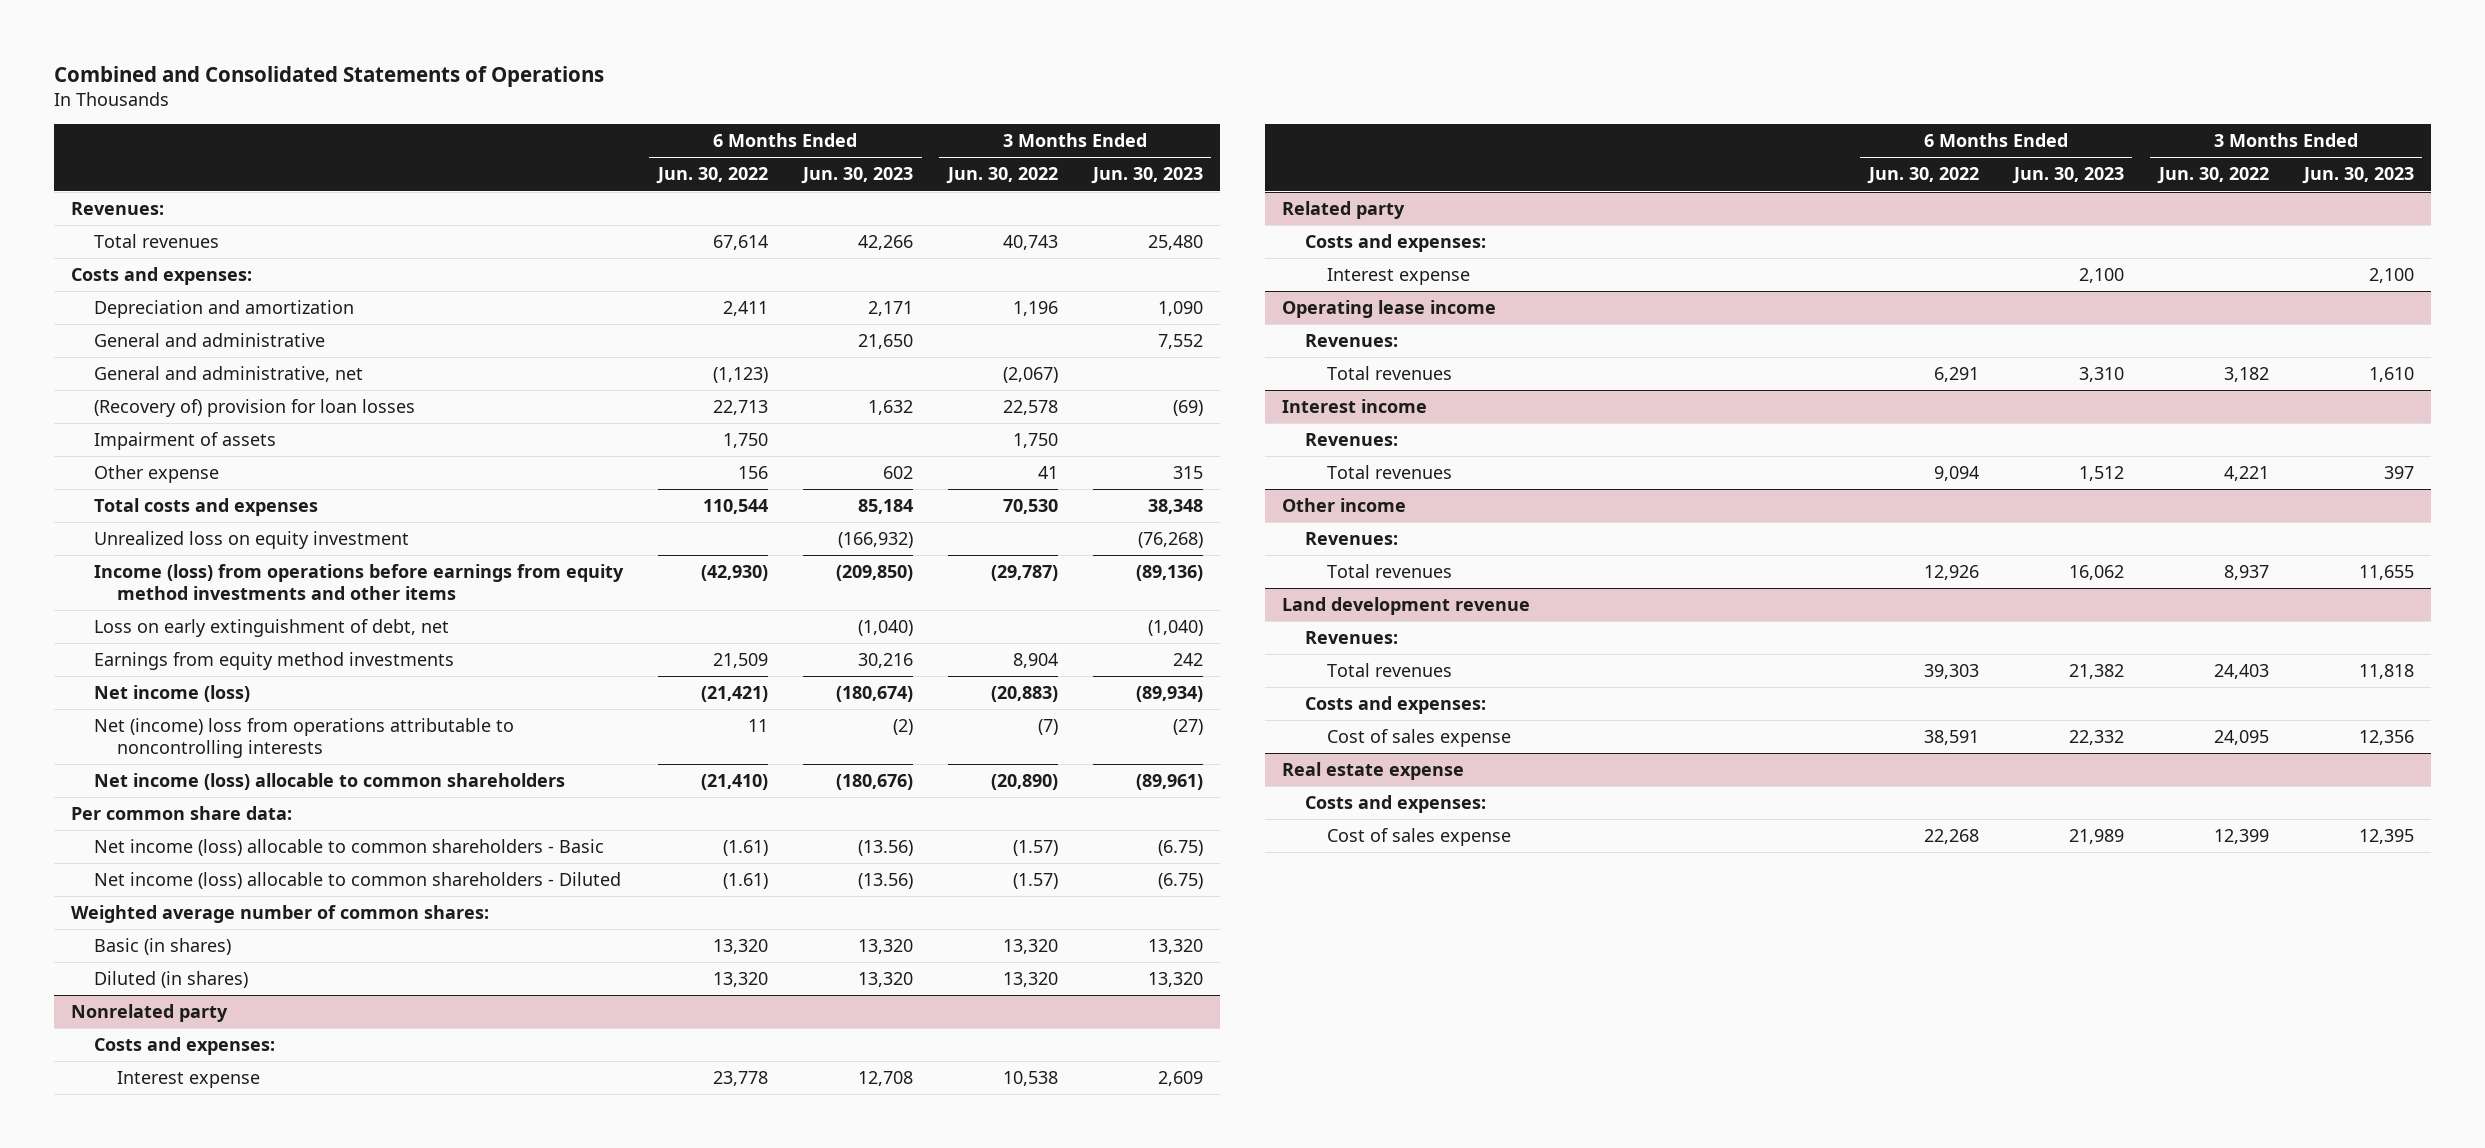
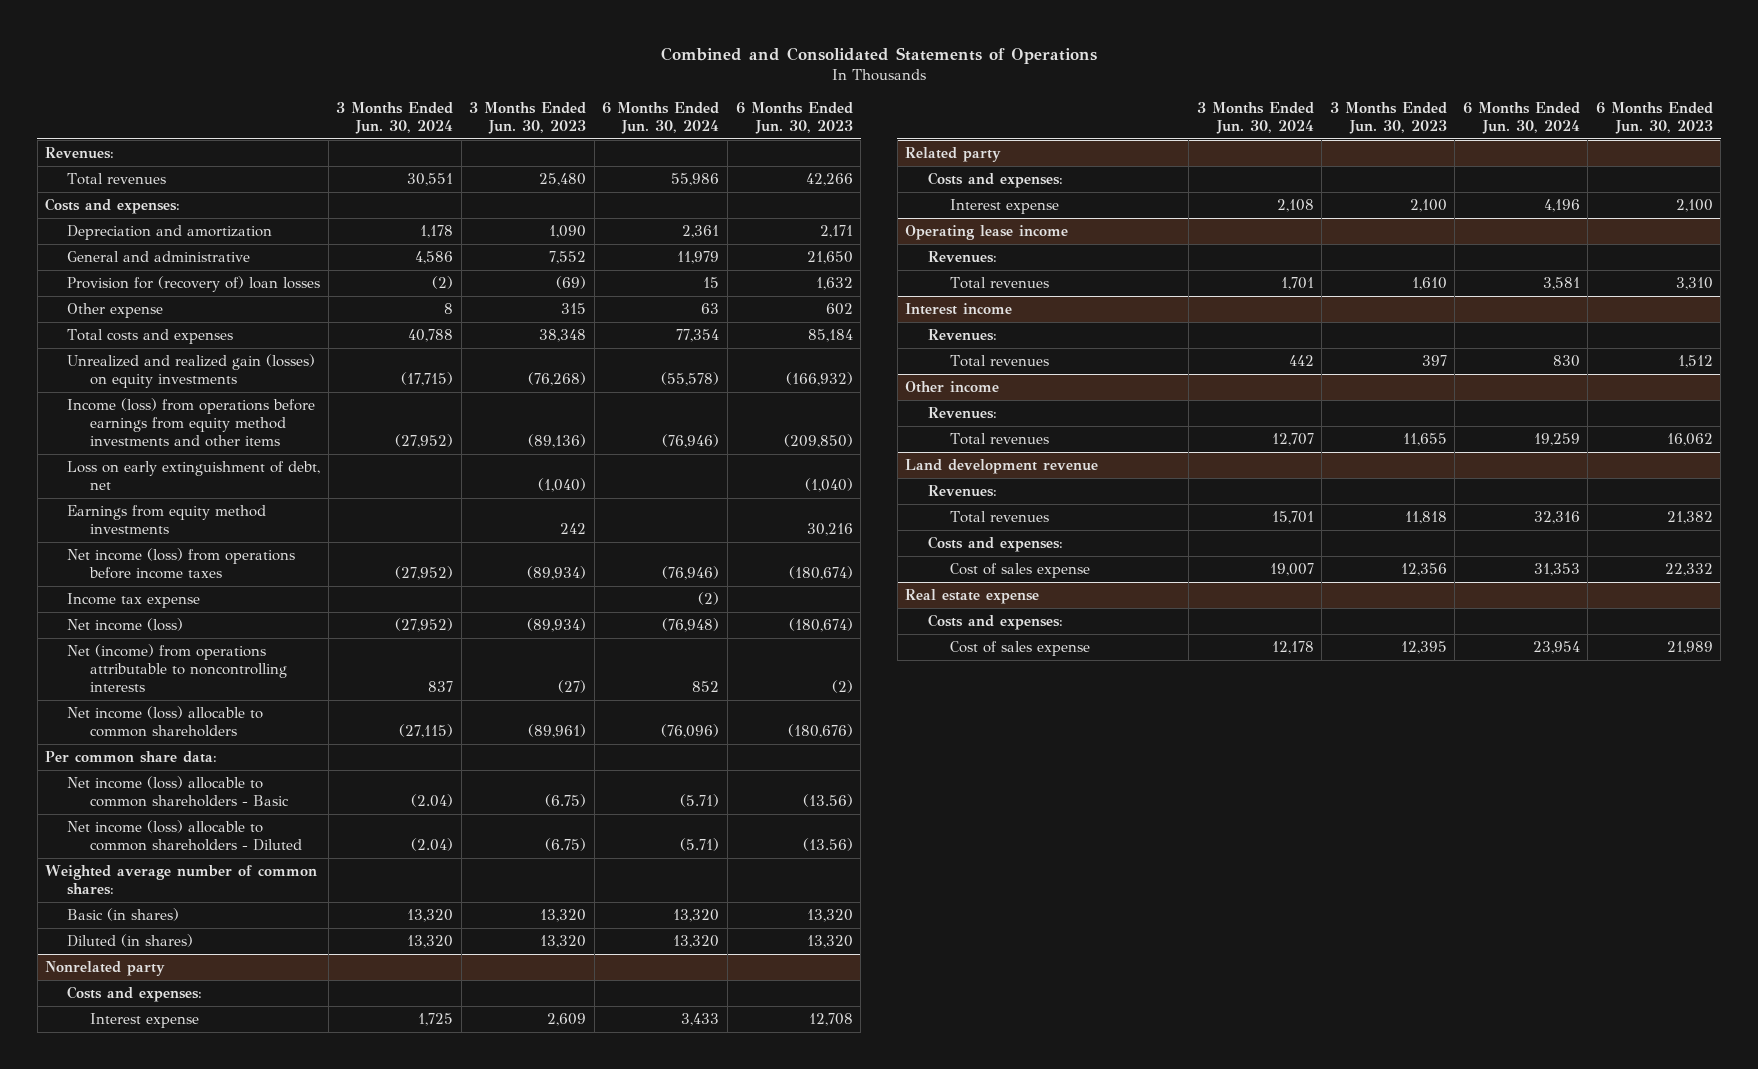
[655,167,768,185] Jun. 30, 2022 -> none
[945,167,1058,185] Jun. 30, 2022 -> none
none -> [336,101,454,134] 3 Months Ended Jun. 30, 2024
none -> [602,101,720,134] 6 Months Ended Jun. 30, 2024
[93,366,363,383] General and administrative, net -> none
[93,432,276,451] Impairment of assets -> none
[93,399,415,418] (Recovery of) provision for loan losses -> [67,276,321,293] Provision for (recovery of) loan losses
[93,531,409,550] Unrealized loss on equity investment -> [67,354,316,389] Unrealized and realized gain (losses) on equity investments
none -> [67,548,296,580] Net income (loss) from operations before income taxes
none -> [67,593,201,609] Income tax expense
[93,718,514,758] Net (income) loss from operations attributable to noncontrolling interests -> [67,644,287,693] Net (income) from operations attributable to noncontrolling interests

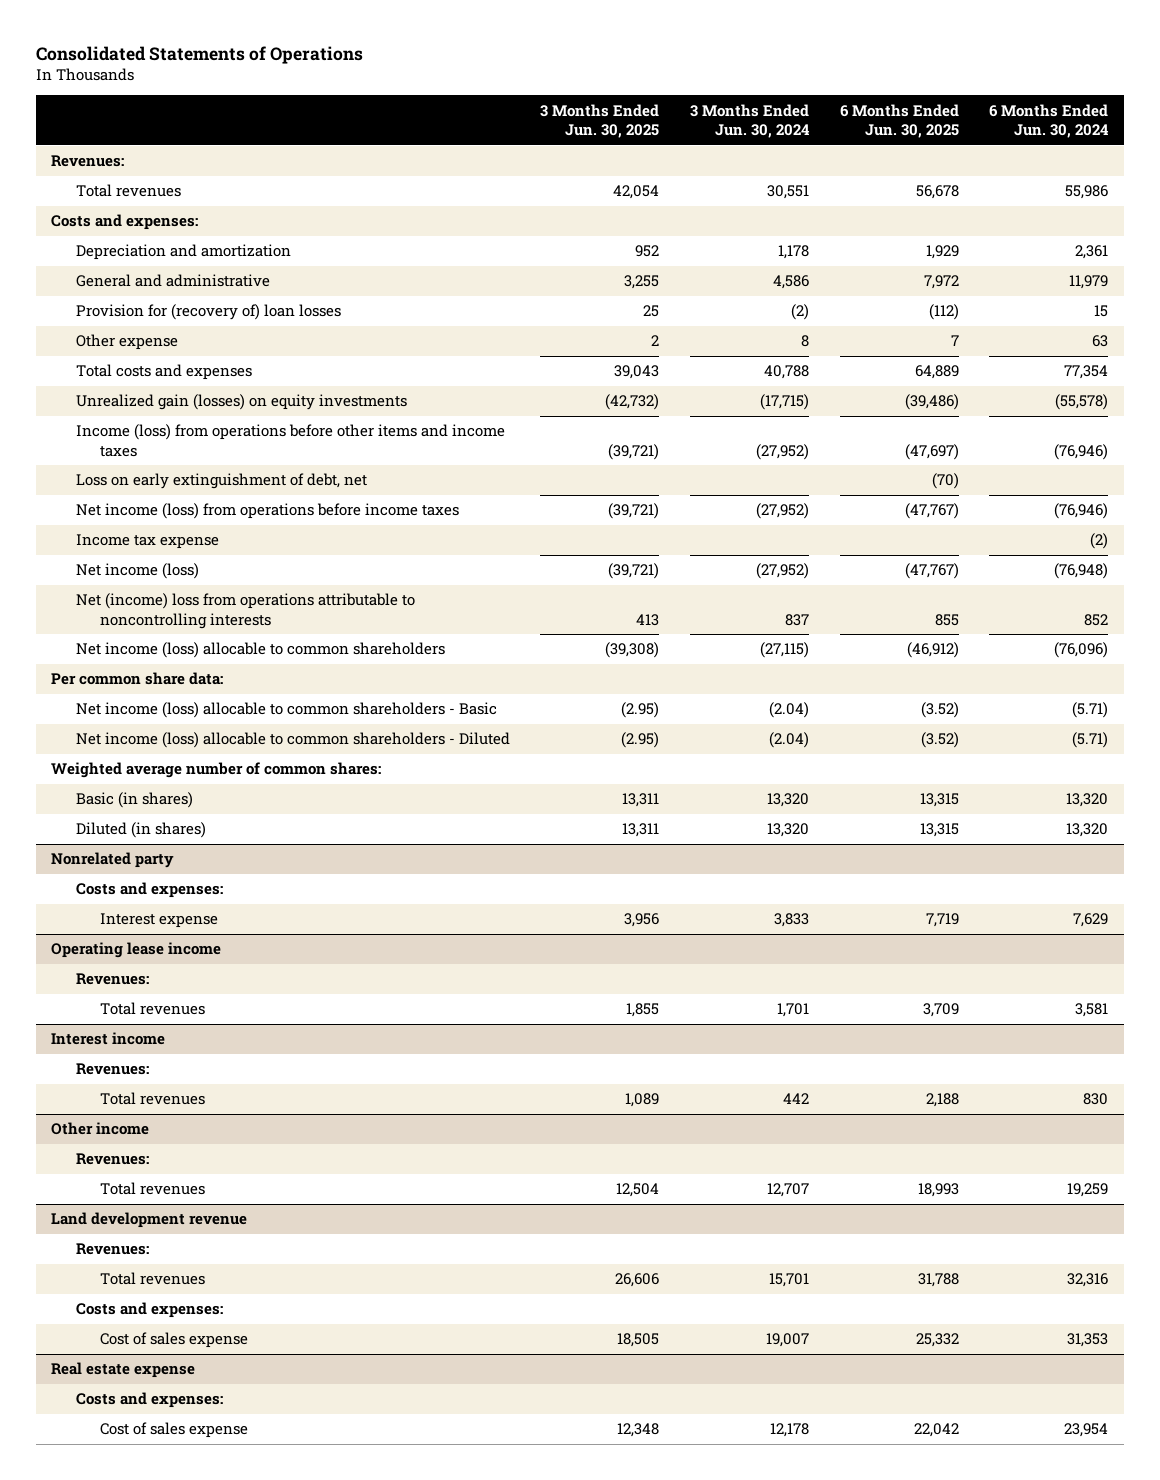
[660,47,1097,65] Combined and Consolidated Statements of Operations -> [36,45,364,64] Consolidated Statements of Operations
[469,101,587,134] 3 Months Ended Jun. 30, 2023 -> none
[735,101,853,134] 6 Months Ended Jun. 30, 2023 -> none
none -> [540,103,660,139] 3 Months Ended Jun. 30, 2025
none -> [839,103,959,139] 6 Months Ended Jun. 30, 2025
[67,354,316,389] Unrealized and realized gain (losses) on equity investments -> [75,394,407,411] Unrealized gain (losses) on equity investments
[67,398,316,448] Income (loss) from operations before earnings from equity method investments and other items -> [75,424,505,457] Income (loss) from operations before other items and income taxes
[67,505,267,535] Earnings from equity method investments -> none
[67,644,287,693] Net (income) from operations attributable to noncontrolling interests -> [75,593,415,629] Net (income) loss from operations attributable to noncontrolling interests
[905,147,1002,163] Related party -> none
[927,172,1063,189] Costs and expenses: -> none
[949,199,1059,215] Interest expense -> none
[418,1013,454,1027] 1,725 -> [774,913,810,928] 3,833
[681,1013,720,1027] 3,433 -> [1073,913,1109,928] 7,629

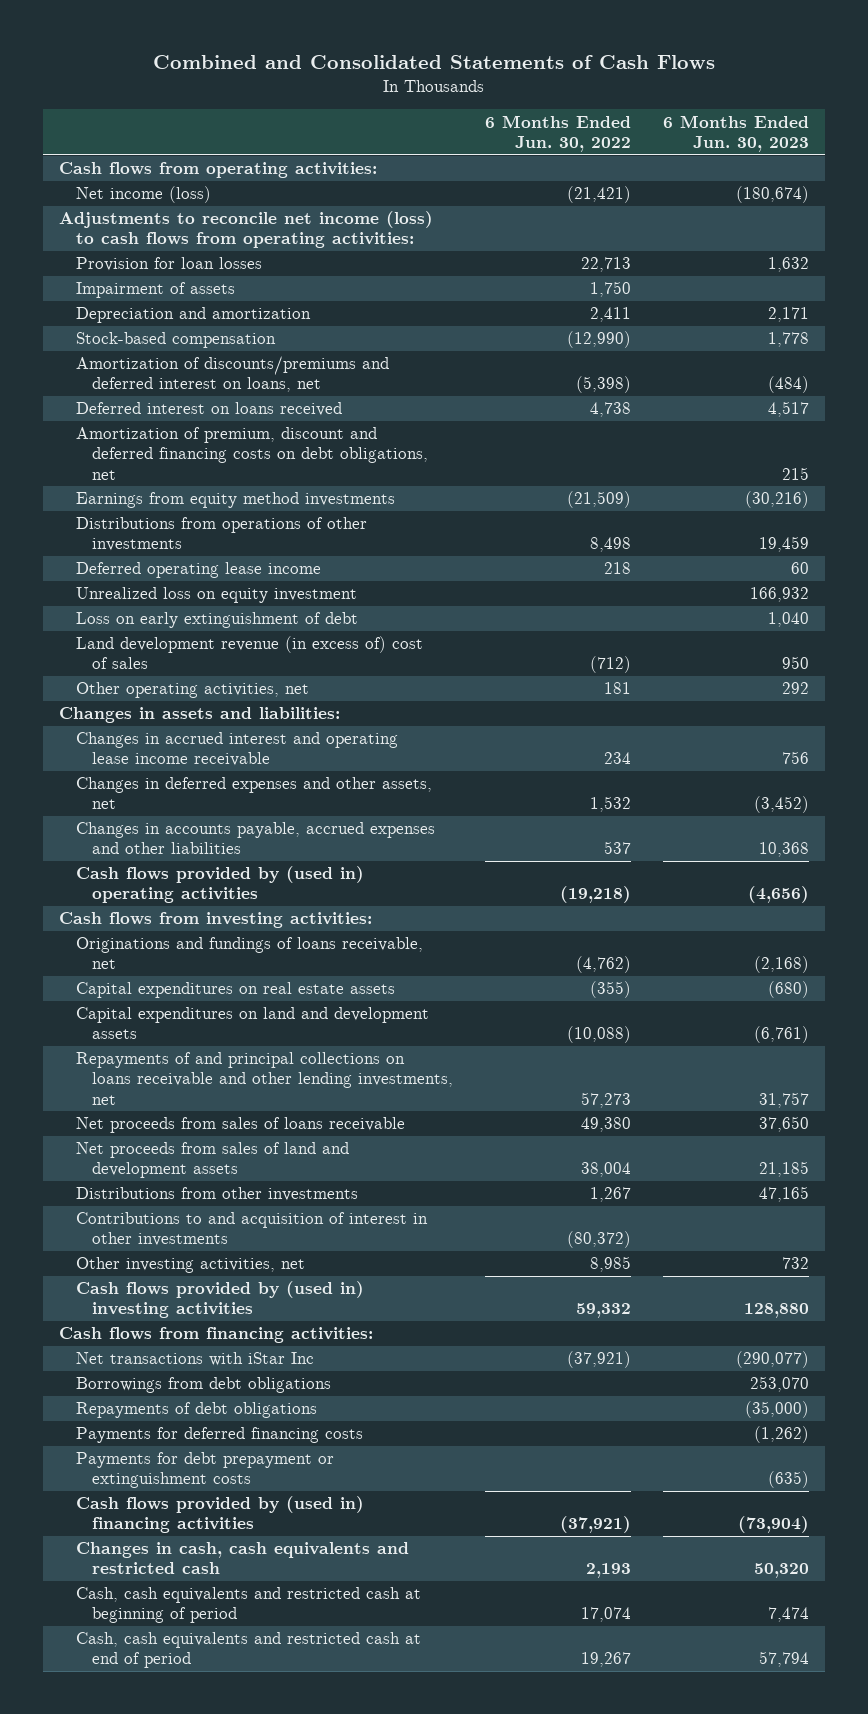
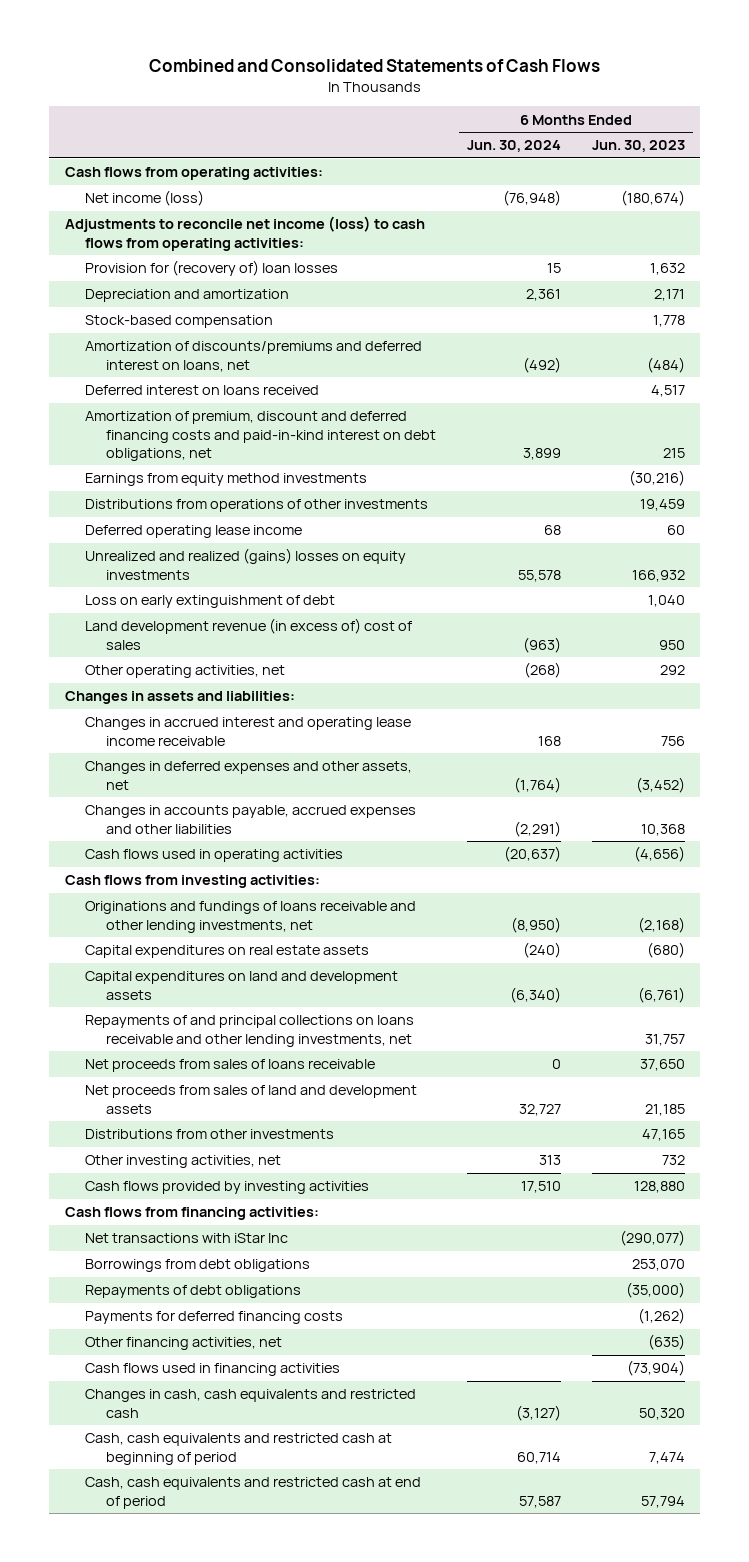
[485,114,632,152] 6 Months Ended Jun. 30, 2022 -> none
none -> [466,140,561,153] Jun. 30, 2024
[75,282,235,299] Impairment of assets -> none
[75,257,262,272] Provision for loan losses -> [85,260,339,277] Provision for (recovery of) loan losses
[75,427,429,480] Amortization of premium, discount and deferred financing costs on debt obligations, net -> [85,411,436,461] Amortization of premium, discount and deferred financing costs and paid-in-kind interest on debt obligations, net
[75,587,357,604] Unrealized loss on equity investment -> [85,548,407,580] Unrealized and realized (gains) losses on equity investments
[75,866,364,904] Cash flows provided by (used in) operating activities -> [85,849,344,863] Cash flows used in operating activities
[75,937,423,970] Originations and fundings of loans receivable, net -> [85,901,417,933] Originations and fundings of loans receivable and other lending investments, net
[75,1212,428,1247] Contributions to and acquisition of interest in other investments -> none
[75,1281,364,1319] Cash flows provided by (used in) investing activities -> [85,1181,370,1195] Cash flows provided by investing activities
[75,1452,334,1489] Payments for debt prepayment or extinguishment costs -> [85,1337,283,1351] Other financing activities, net
[75,1496,364,1534] Cash flows provided by (used in) financing activities -> [85,1363,341,1377] Cash flows used in financing activities

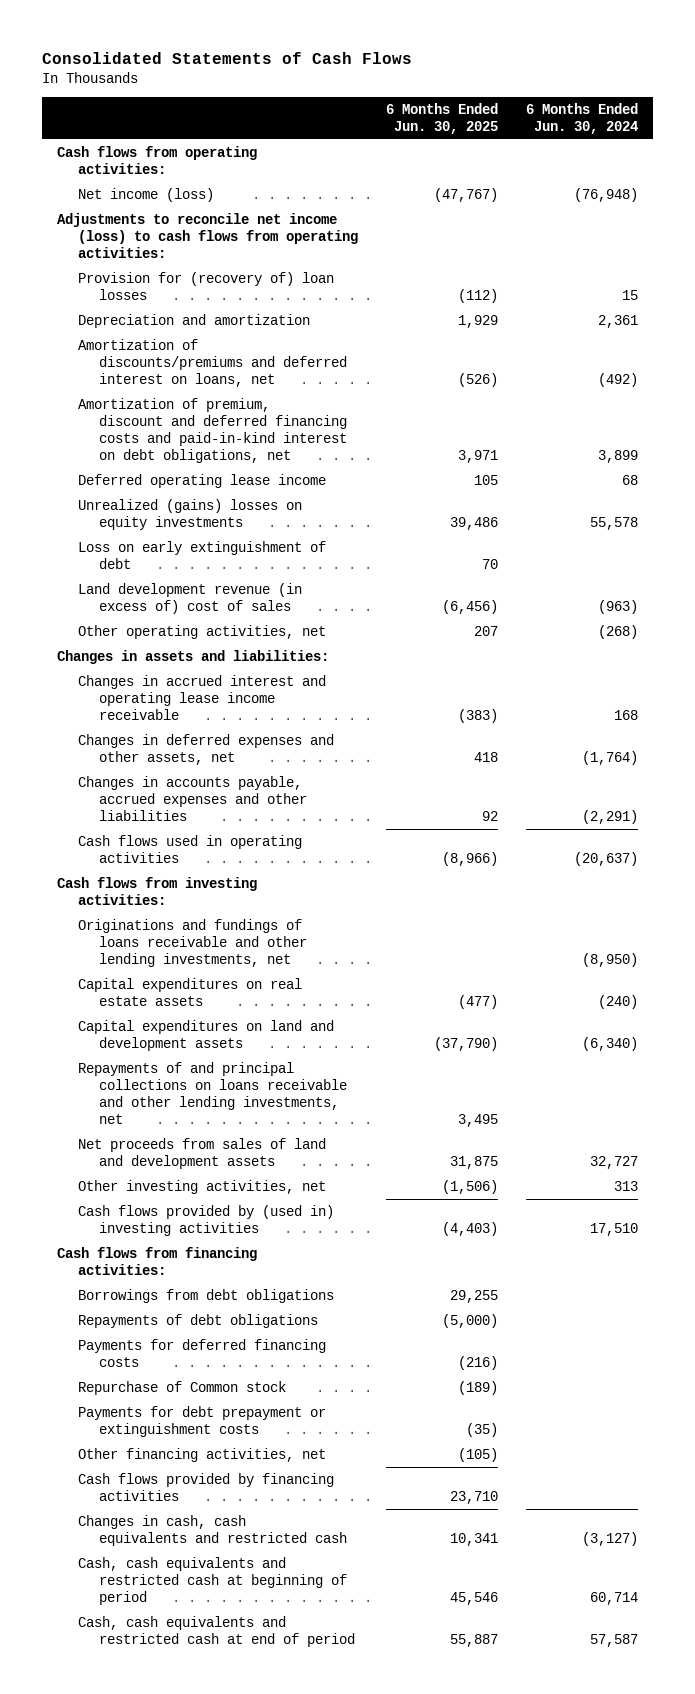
[148,58,600,72] Combined and Consolidated Statements of Cash Flows -> [42,52,413,65] Consolidated Statements of Cash Flows
[591,140,685,153] Jun. 30, 2023 -> none
none -> [386,103,499,135] 6 Months Ended Jun. 30, 2025
[85,315,274,329] Stock-based compensation -> none
[85,385,320,396] Deferred interest on loans received -> none
[85,473,368,487] Earnings from equity method investments -> none
[85,499,429,513] Distributions from operations of other investments -> none
[85,548,407,580] Unrealized and realized (gains) losses on equity investments -> [77,499,302,531] Unrealized (gains) losses on equity investments
[85,1059,376,1073] Net proceeds from sales of loans receivable -> none
[85,1129,335,1140] Distributions from other investments -> none
[85,1181,370,1195] Cash flows provided by investing activities -> [77,1205,334,1237] Cash flows provided by (used in) investing activities
[85,1233,289,1244] Net transactions with iStar Inc -> none
none -> [77,1381,286,1396] Repurchase of Common stock
none -> [77,1406,326,1438] Payments for debt prepayment or extinguishment costs
[85,1363,341,1377] Cash flows used in financing activities -> [77,1473,334,1502] Cash flows provided by financing activities

